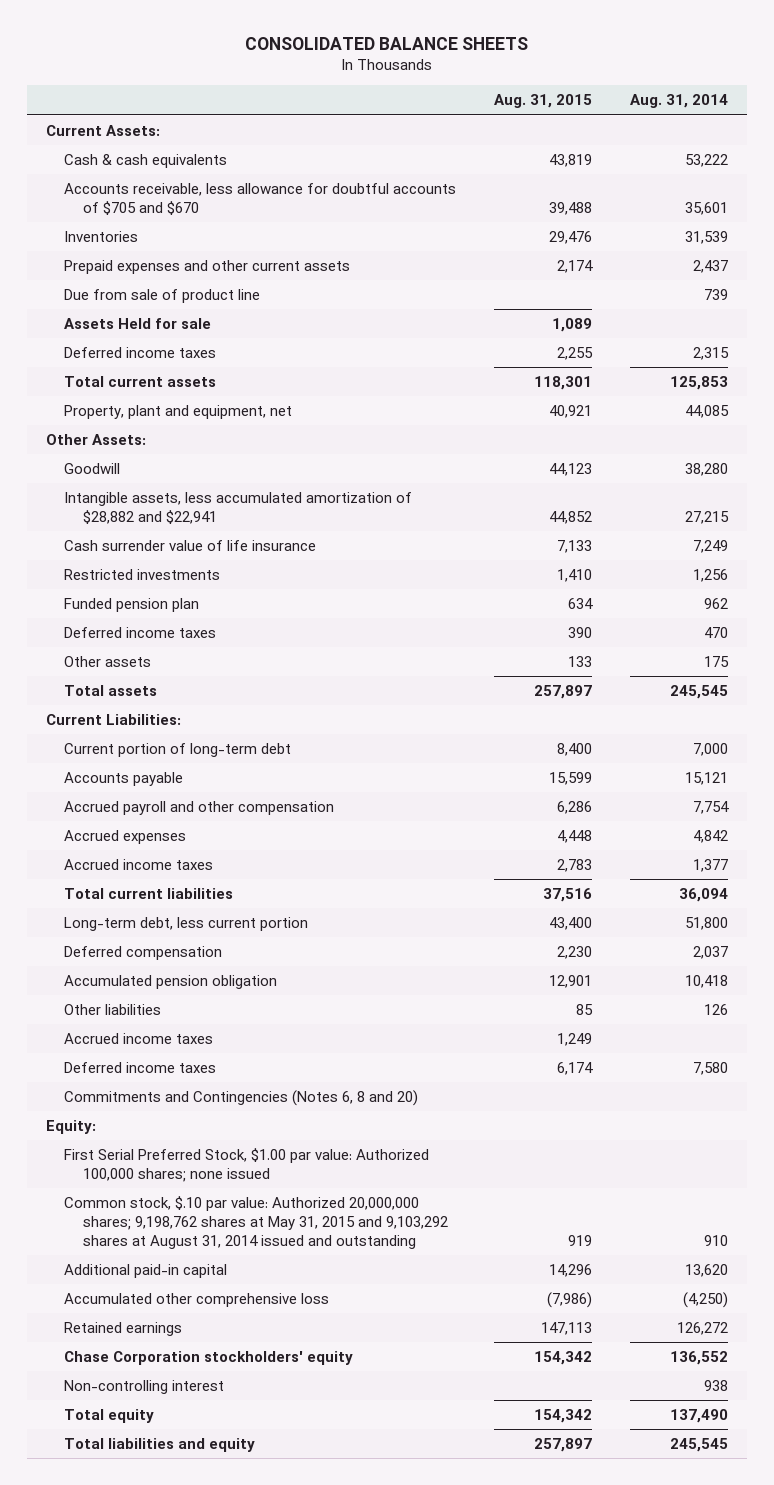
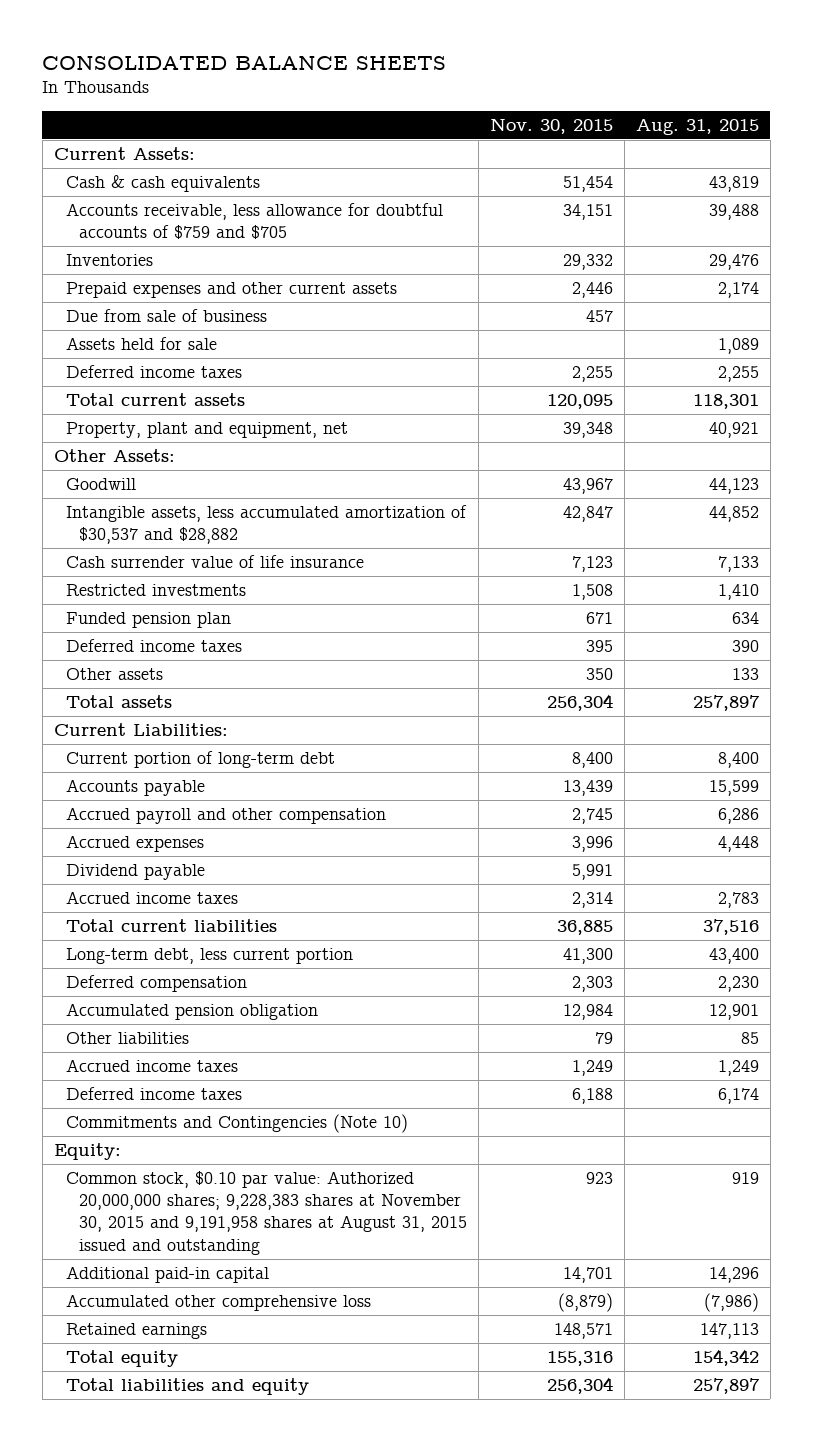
[630,94,729,109] Aug. 31, 2014 -> none
none -> [489,117,613,134] Nov. 30, 2015
[64,183,457,215] Accounts receivable, less allowance for doubtful accounts of $705 and $670 -> [66,203,444,240] Accounts receivable, less allowance for doubtful accounts of $759 and $705
[64,289,261,304] Due from sale of product line -> [66,309,268,323] Due from sale of business
[64,318,212,330] Assets Held for sale -> [66,337,218,351] Assets held for sale
[64,492,413,524] Intangible assets, less accumulated amortization of $28,882 and $22,941 -> [66,505,468,545] Intangible assets, less accumulated amortization of $30,537 and $28,882
none -> [66,864,206,881] Dividend payable
[64,1090,419,1107] Commitments and Contingencies (Notes 6, 8 and 20) -> [66,1114,409,1134] Commitments and Contingencies (Note 10)
[64,1148,430,1182] First Serial Preferred Stock, $1.00 par value: Authorized 100,000 shares; none issued -> none
[64,1196,448,1249] Common stock, $.10 par value: Authorized 20,000,000 shares; 9,198,762 shares at May 31, 2015 and 9,103,292 shares at August 31, 2014 issued and outstanding -> [66,1171,467,1255] Common stock, $0.10 par value: Authorized 20,000,000 shares; 9,228,383 shares at November 30, 2015 and 9,191,958 shares at August 31, 2015 issued and outstanding
[64,1351,354,1366] Chase Corporation stockholders' equity -> none
[64,1380,225,1395] Non-controlling interest -> none

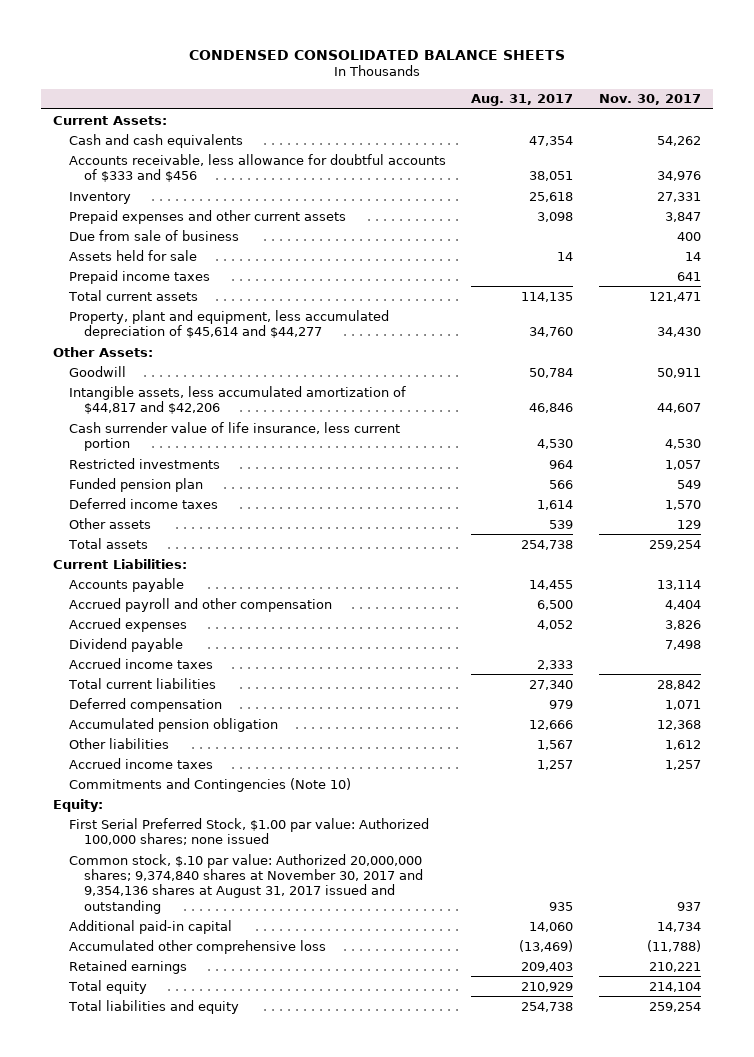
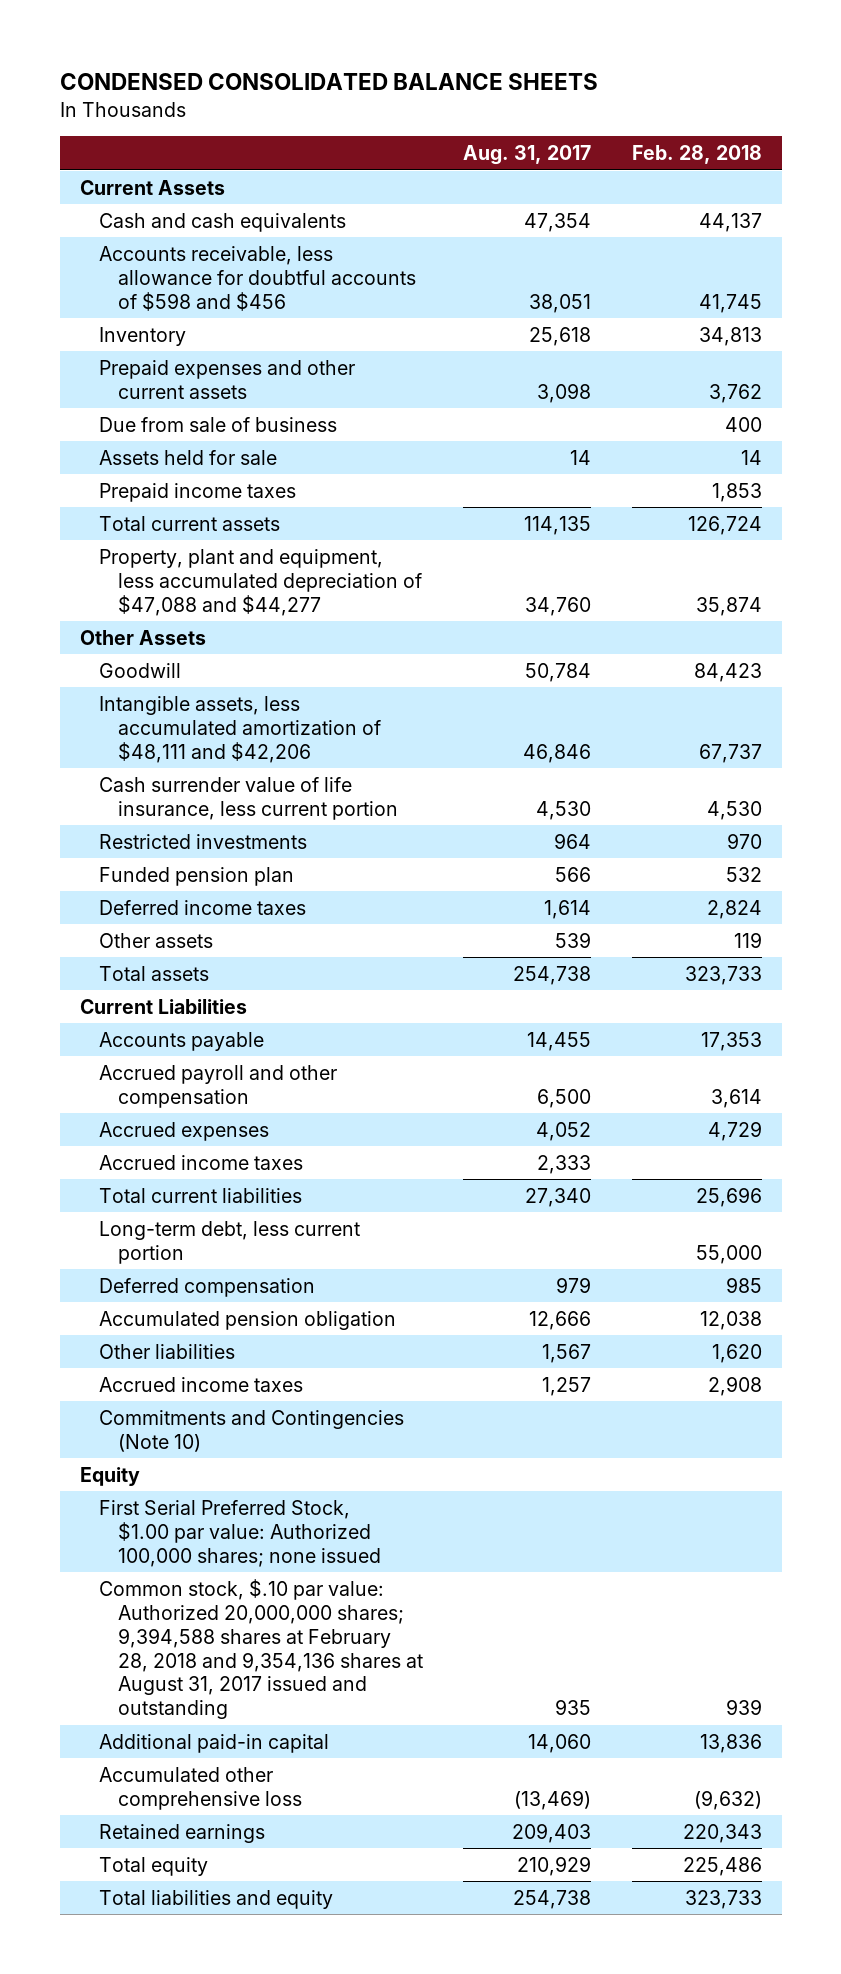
[598,94,701,106] Nov. 30, 2017 -> none
none -> [631,145,762,165] Feb. 28, 2018
[53,115,168,125] Current Assets: -> [79,179,225,195] Current Assets
[68,153,446,182] Accounts receivable, less allowance for doubtful accounts of $333 and $456 -> [99,245,417,311] Accounts receivable, less allowance for doubtful accounts of $598 and $456
[68,309,389,339] Property, plant and equipment, less accumulated depreciation of $45,614 and $44,277 -> [99,548,423,616] Property, plant and equipment, less accumulated depreciation of $47,088 and $44,277
[53,346,154,357] Other Assets: -> [79,629,206,645] Other Assets
[68,385,406,414] Intangible assets, less accumulated amortization of $44,817 and $42,206 -> [99,695,382,763] Intangible assets, less accumulated amortization of $48,111 and $42,206
[53,558,188,569] Current Liabilities: -> [79,998,247,1014] Current Liabilities
[68,637,183,652] Dividend payable -> none
none -> [99,1220,361,1264] Long-term debt, less current portion
[53,798,104,812] Equity: -> [79,1466,140,1486] Equity
[68,853,424,914] Common stock, $.10 par value: Authorized 20,000,000 shares; 9,374,840 shares at November 30, 2017 and 9,354,136 shares at August 31, 2017 issued and outstanding -> [99,1578,424,1720] Common stock, $.10 par value: Authorized 20,000,000 shares; 9,394,588 shares at February 28, 2018 and 9,354,136 shares at August 31, 2017 issued and outstanding

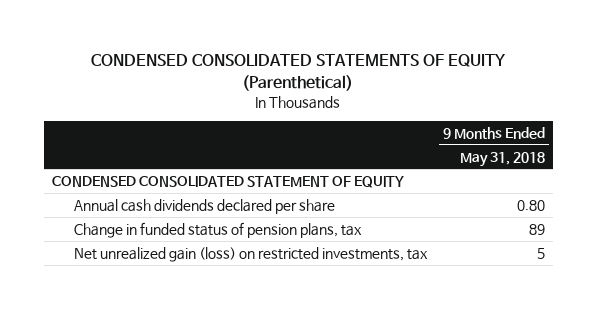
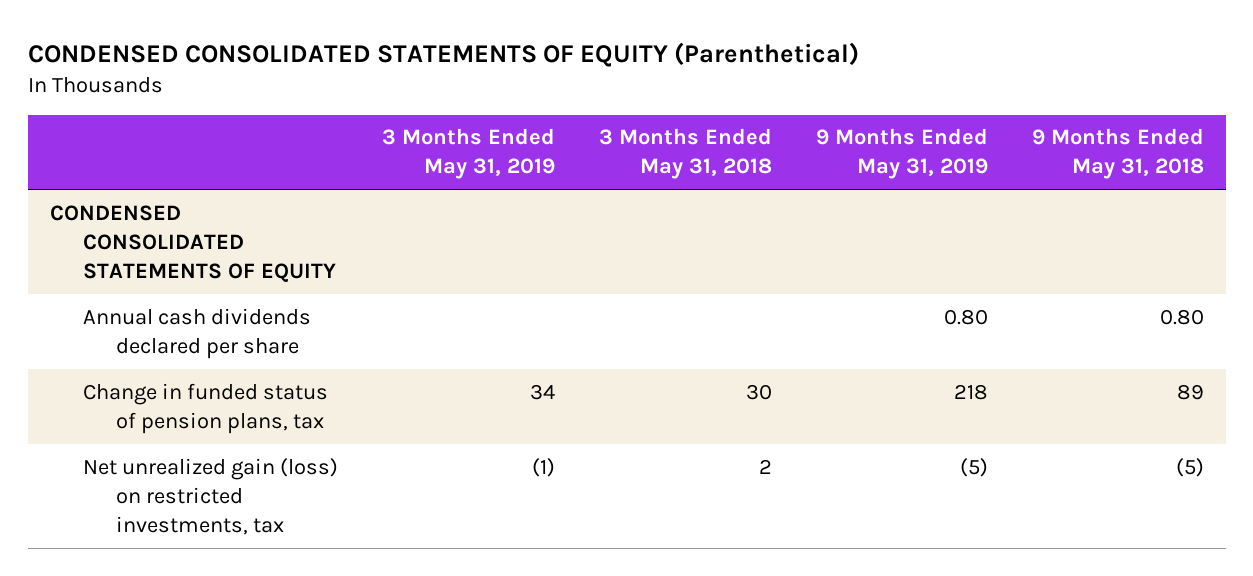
none -> [381,128,555,180] 3 Months Ended May 31, 2019
none -> [598,128,772,180] 3 Months Ended May 31, 2018
none -> [815,128,988,180] 9 Months Ended May 31, 2019
[52,175,405,188] CONDENSED CONSOLIDATED STATEMENT OF EQUITY -> [49,204,337,282] CONDENSED CONSOLIDATED STATEMENTS OF EQUITY
[536,247,545,259] 5 -> [1175,457,1204,477] (5)

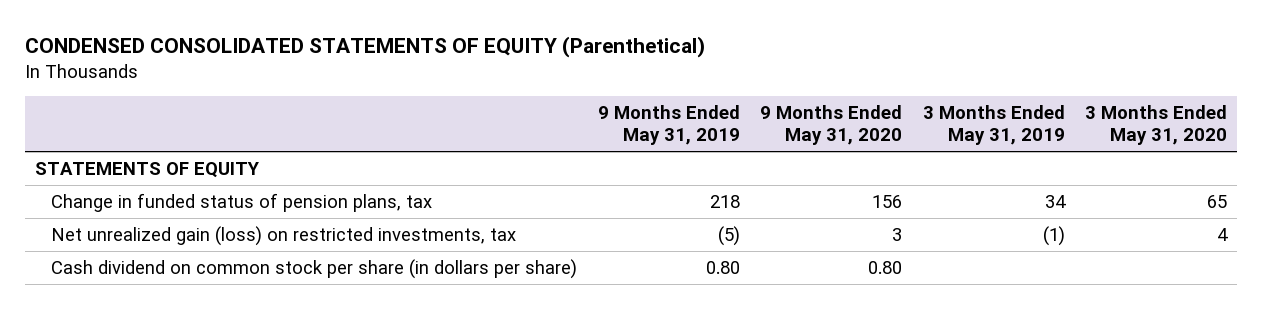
[598,128,772,180] 3 Months Ended May 31, 2018 -> none
[1031,128,1204,180] 9 Months Ended May 31, 2018 -> none
none -> [760,105,903,146] 9 Months Ended May 31, 2020
none -> [1084,105,1227,146] 3 Months Ended May 31, 2020
[83,307,312,359] Annual cash dividends declared per share -> none
[49,204,337,282] CONDENSED CONSOLIDATED STATEMENTS OF EQUITY -> [35,161,260,178] STATEMENTS OF EQUITY
none -> [51,258,578,279] Cash dividend on common stock per share (in dollars per share)

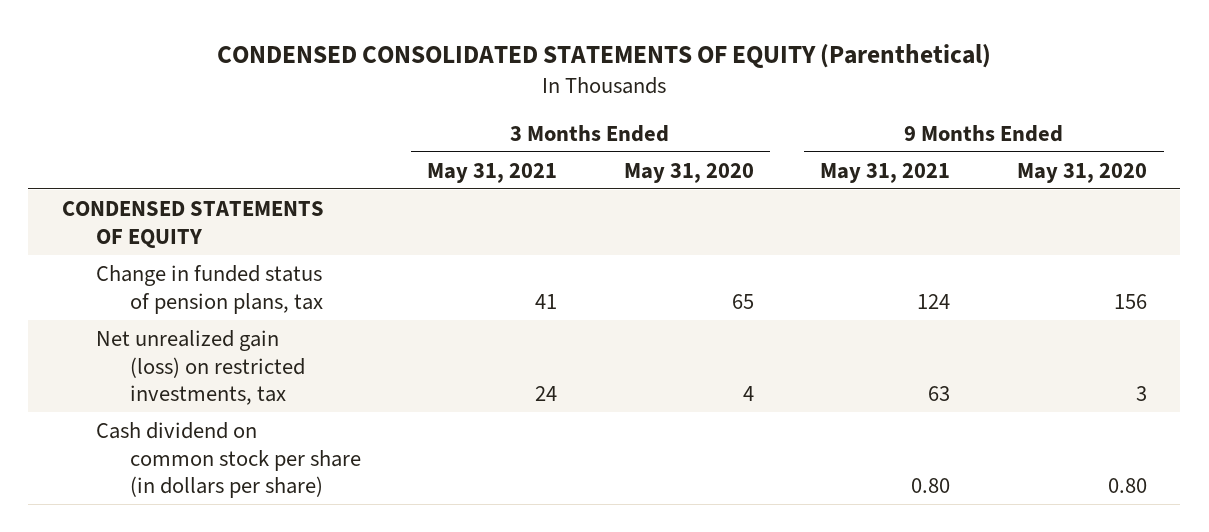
[597,105,740,146] 9 Months Ended May 31, 2019 -> none
[922,105,1065,146] 3 Months Ended May 31, 2019 -> none
none -> [427,162,558,183] May 31, 2021
none -> [820,162,951,183] May 31, 2021
[35,161,260,178] STATEMENTS OF EQUITY -> [61,200,324,248] CONDENSED STATEMENTS OF EQUITY

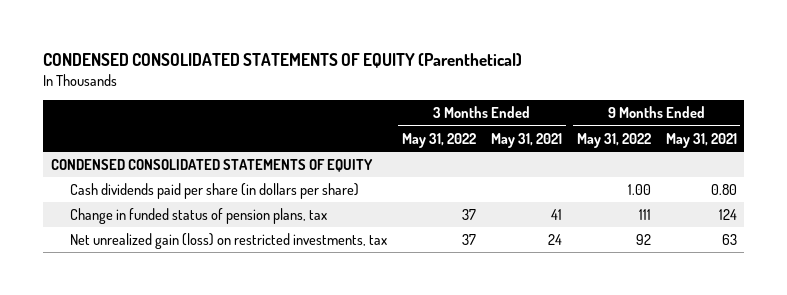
[623,162,754,183] May 31, 2020 -> none
[1016,162,1147,183] May 31, 2020 -> none
none -> [402,132,477,148] May 31, 2022
none -> [576,132,651,148] May 31, 2022
[61,200,324,248] CONDENSED STATEMENTS OF EQUITY -> [50,159,373,173] CONDENSED CONSOLIDATED STATEMENTS OF EQUITY
none -> [70,183,360,200] Cash dividends paid per share (in dollars per share)
[95,421,361,499] Cash dividend on common stock per share (in dollars per share) -> none

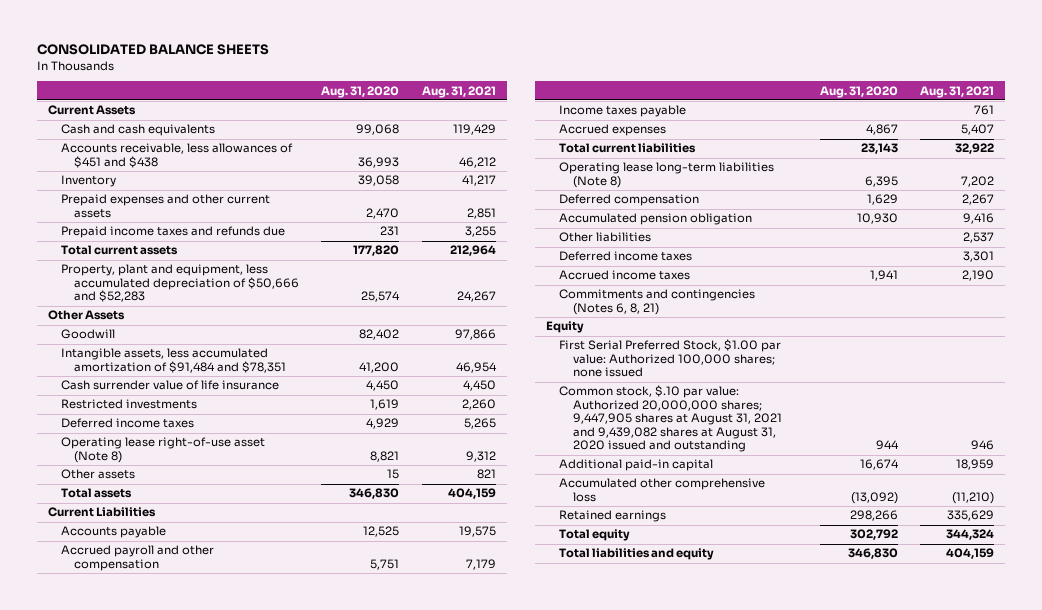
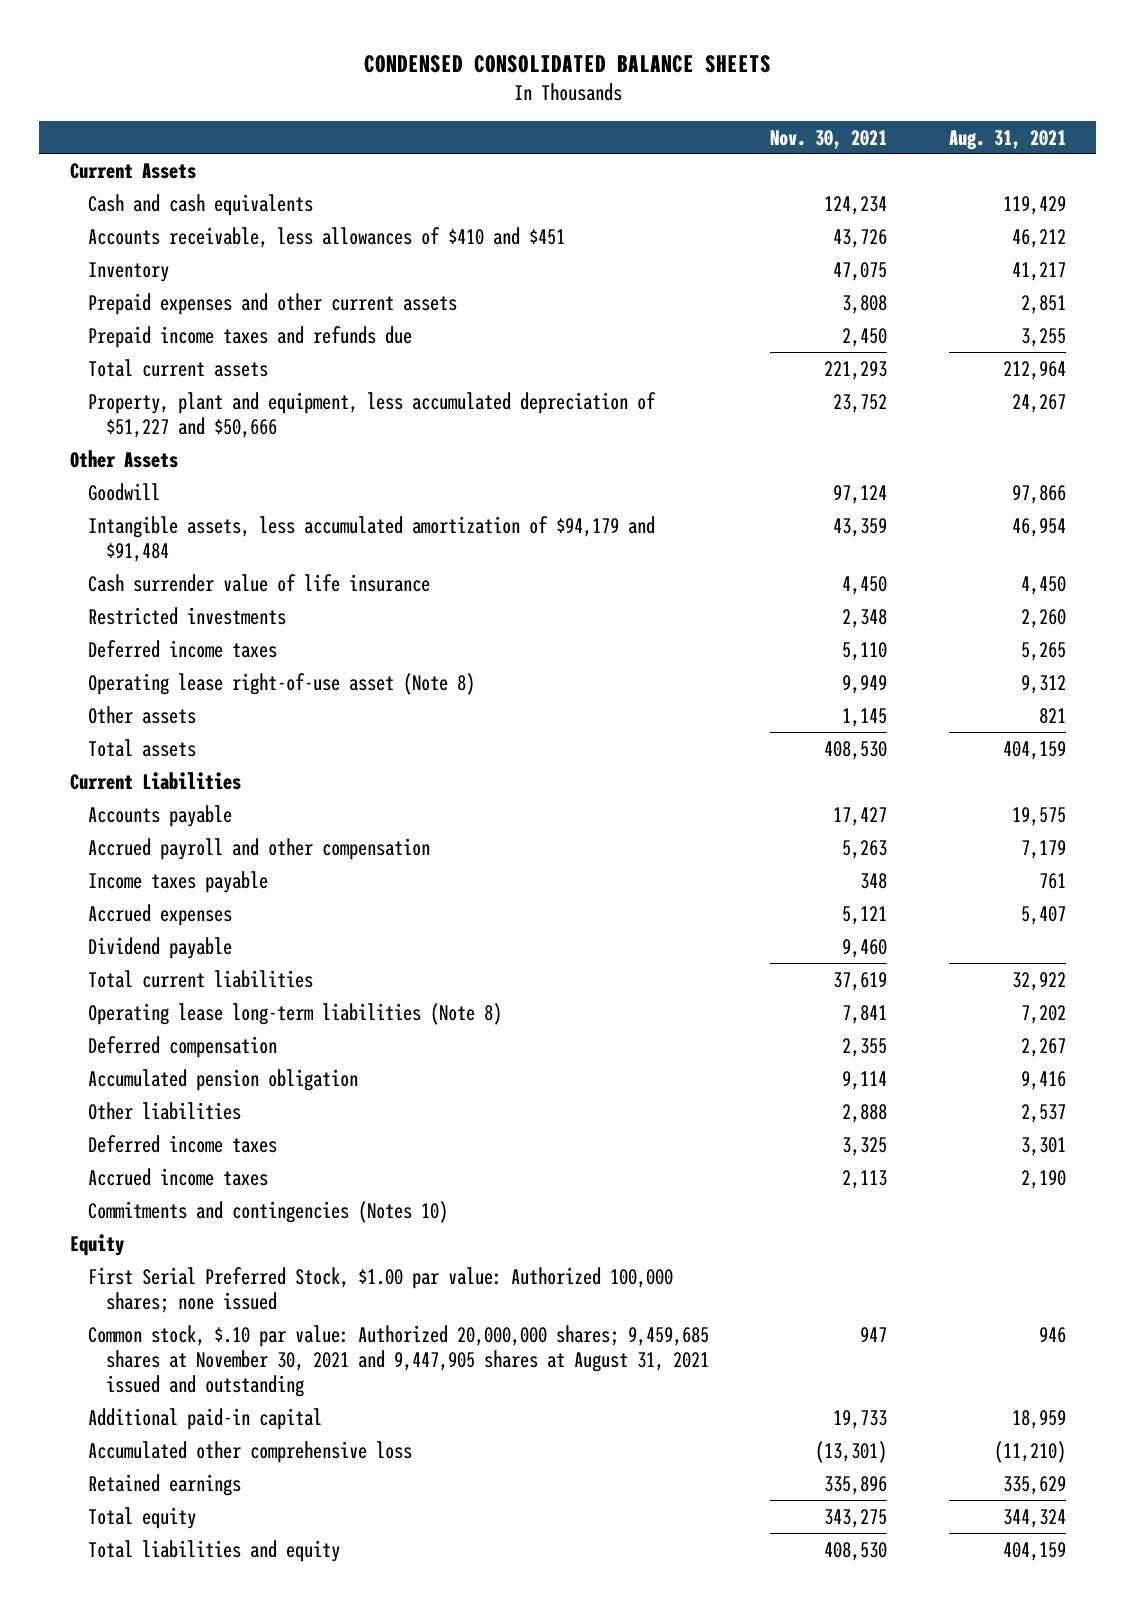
[36,44,269,56] CONSOLIDATED BALANCE SHEETS -> [363,54,771,73] CONDENSED CONSOLIDATED BALANCE SHEETS
[321,85,400,98] Aug. 31, 2020 -> none
none -> [770,129,888,149] Nov. 30, 2021
[61,143,294,168] Accounts receivable, less allowances of $451 and $438 -> [88,226,566,248] Accounts receivable, less allowances of $410 and $451
[61,264,300,303] Property, plant and equipment, less accumulated depreciation of $50,666 and $52,283 -> [88,391,657,438] Property, plant and equipment, less accumulated depreciation of $51,227 and $50,666
[61,348,287,373] Intangible assets, less accumulated amortization of $91,484 and $78,351 -> [88,515,656,562] Intangible assets, less accumulated amortization of $94,179 and $91,484
none -> [88,936,233,959] Dividend payable
[559,289,756,315] Commitments and contingencies (Notes 6, 8, 21) -> [88,1200,449,1223] Commitments and contingencies (Notes 10)
[559,385,782,453] Common stock, $.10 par value: Authorized 20,000,000 shares; 9,447,905 shares at August 31, 2021 and 9,439,082 shares at August 31, 2020 issued and outstanding -> [88,1324,710,1397] Common stock, $.10 par value: Authorized 20,000,000 shares; 9,459,685 shares at November 30, 2021 and 9,447,905 shares at August 31, 2021 issued and outstanding

